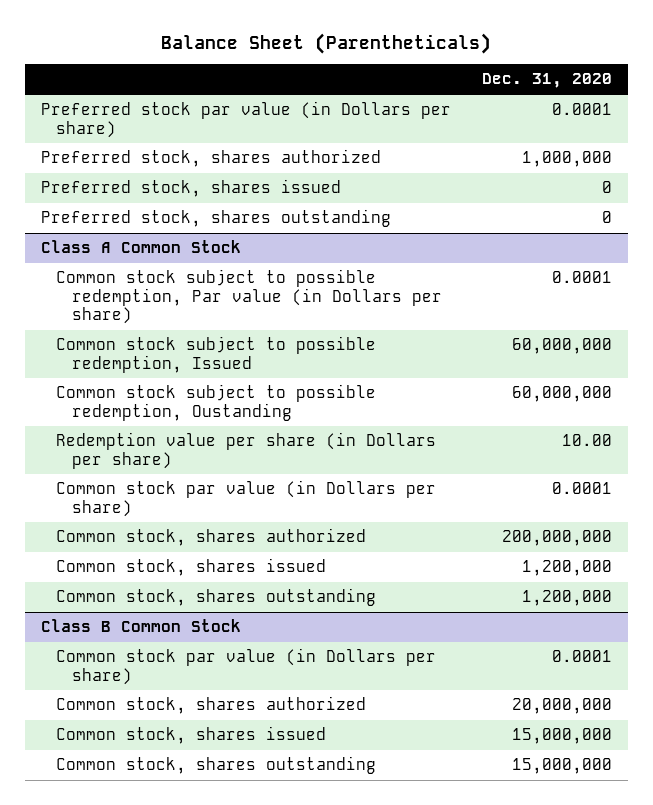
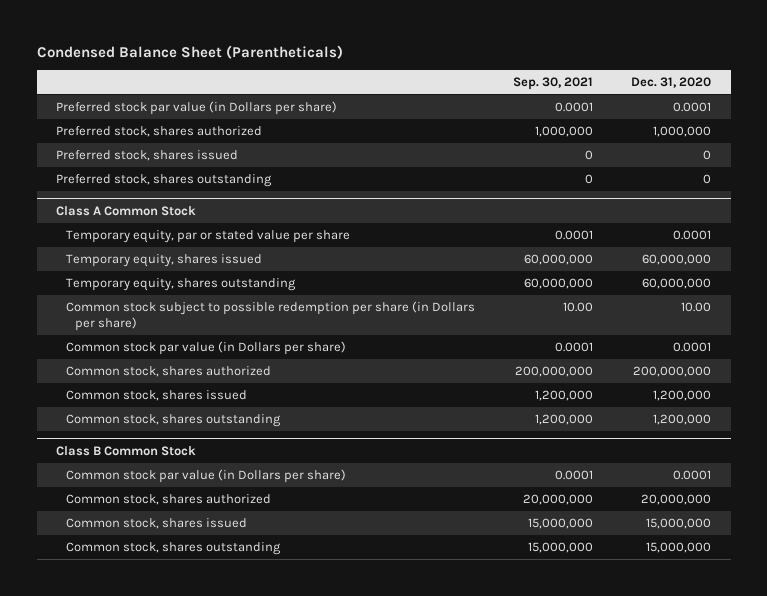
[161,32,492,54] Balance Sheet (Parentheticals) -> [36,45,343,60] Condensed Balance Sheet (Parentheticals)
none -> [512,77,593,91] Sep. 30, 2021
[56,269,442,325] Common stock subject to possible redemption, Par value (in Dollars per share) -> [65,229,350,243] Temporary equity, par or stated value per share
[56,336,377,373] Common stock subject to possible redemption, Issued -> [65,253,262,267] Temporary equity, shares issued
[56,384,377,421] Common stock subject to possible redemption, Oustanding -> [65,277,296,291] Temporary equity, shares outstanding
[56,432,437,469] Redemption value per share (in Dollars per share) -> [65,300,475,331] Common stock subject to possible redemption per share (in Dollars per share)

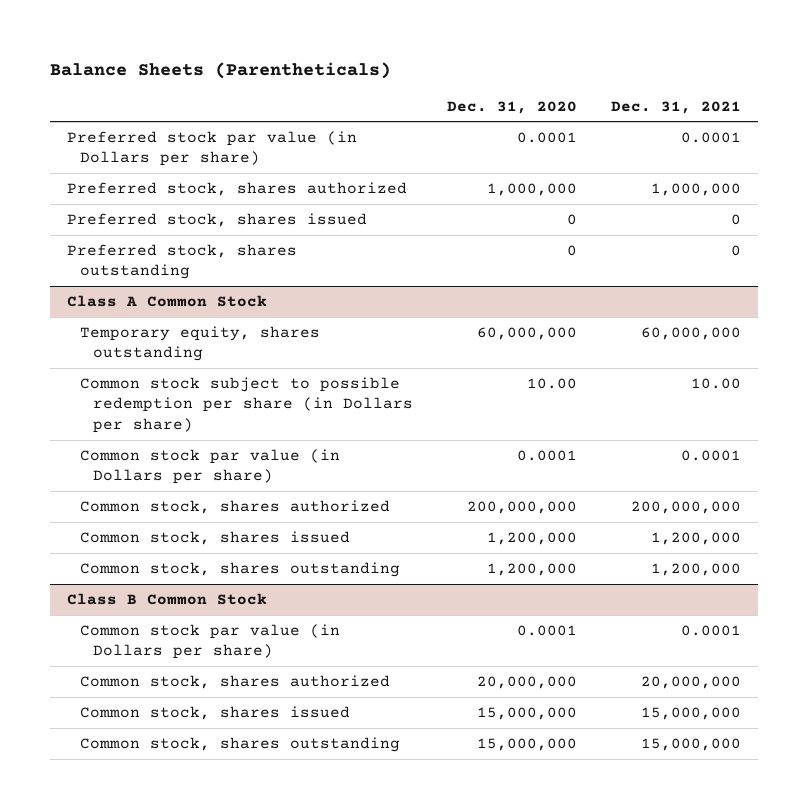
[36,45,343,60] Condensed Balance Sheet (Parentheticals) -> [49,61,391,79] Balance Sheets (Parentheticals)
[512,77,593,91] Sep. 30, 2021 -> none
none -> [610,100,741,114] Dec. 31, 2021
[65,229,350,243] Temporary equity, par or stated value per share -> none
[65,253,262,267] Temporary equity, shares issued -> none

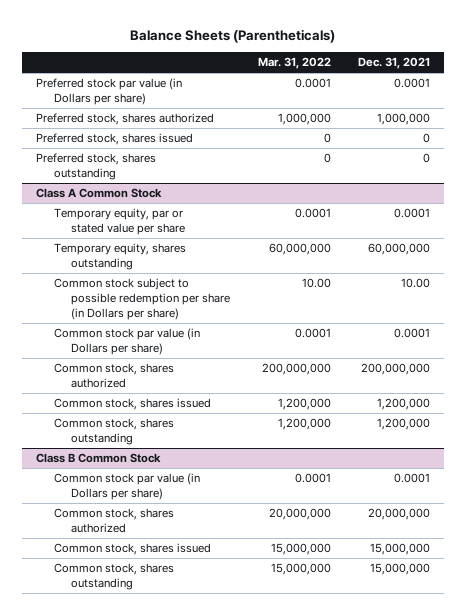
[446,100,577,114] Dec. 31, 2020 -> none
none -> [257,57,331,70] Mar. 31, 2022
none -> [53,208,186,236] Temporary equity, par or stated value per share

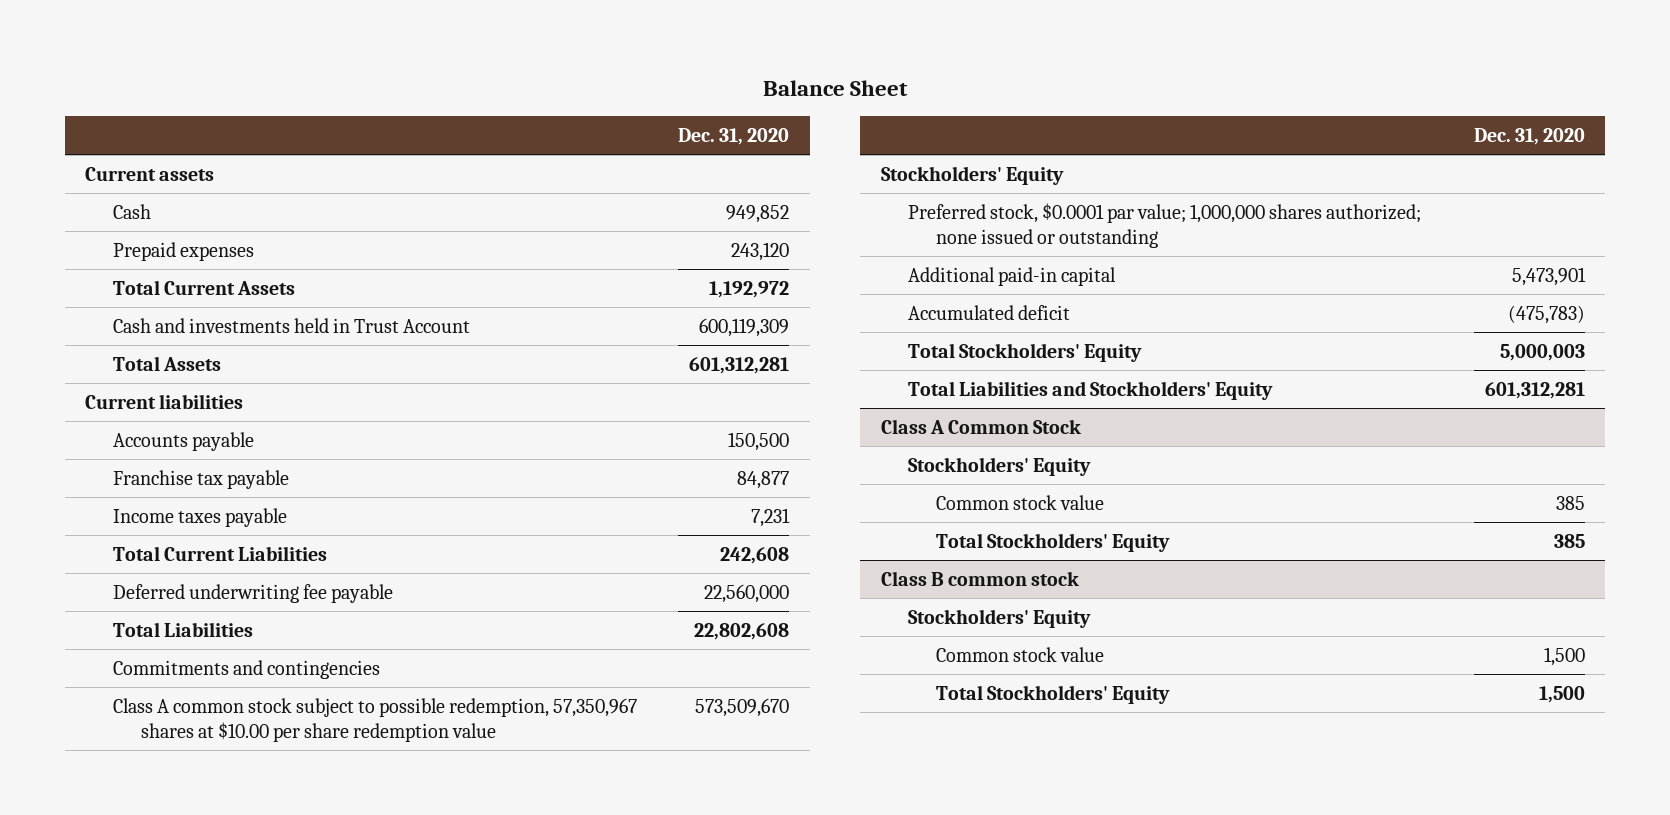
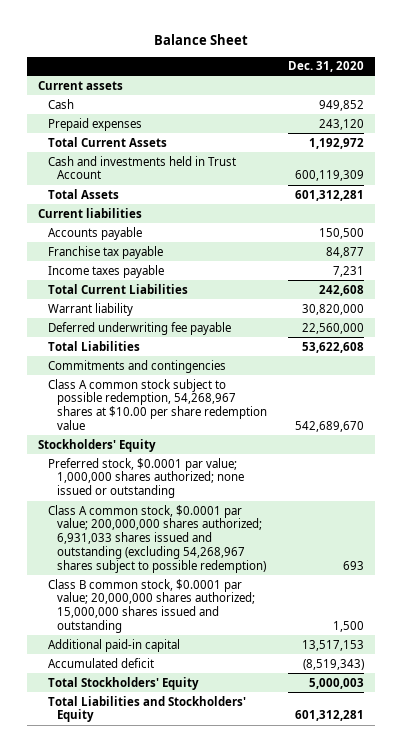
none -> [47,302,133,316] Warrant liability
[694,622,790,640] 22,802,608 -> [302,341,365,353] 53,622,608
[113,697,638,742] Class A common stock subject to possible redemption, 57,350,967 shares at $10.00 per share redemption value -> [47,378,268,431] Class A common stock subject to possible redemption, 54,268,967 shares at $10.00 per share redemption value
[695,697,790,717] 573,509,670 -> [295,421,365,433] 542,689,670
none -> [47,504,267,573] Class A common stock, $0.0001 par value; 200,000,000 shares authorized; 6,931,033 shares issued and outstanding (excluding 54,268,967 shares subject to possible redemption)
none -> [47,578,256,634] Class B common stock, $0.0001 par value; 20,000,000 shares authorized; 15,000,000 shares issued and outstanding
[1511,266,1586,286] 5,473,901 -> [302,639,365,651] 13,517,153
[1507,304,1585,324] (475,783) -> [303,658,365,670] (8,519,343)
[880,418,1081,434] Class A Common Stock -> none
[908,456,1092,476] Stockholders' Equity -> none
[936,494,1105,510] Common stock value -> none
[936,532,1171,552] Total Stockholders' Equity -> none
[880,570,1079,586] Class B common stock -> none
[908,608,1092,628] Stockholders' Equity -> none
[936,646,1105,662] Common stock value -> none
[936,684,1171,704] Total Stockholders' Equity -> none

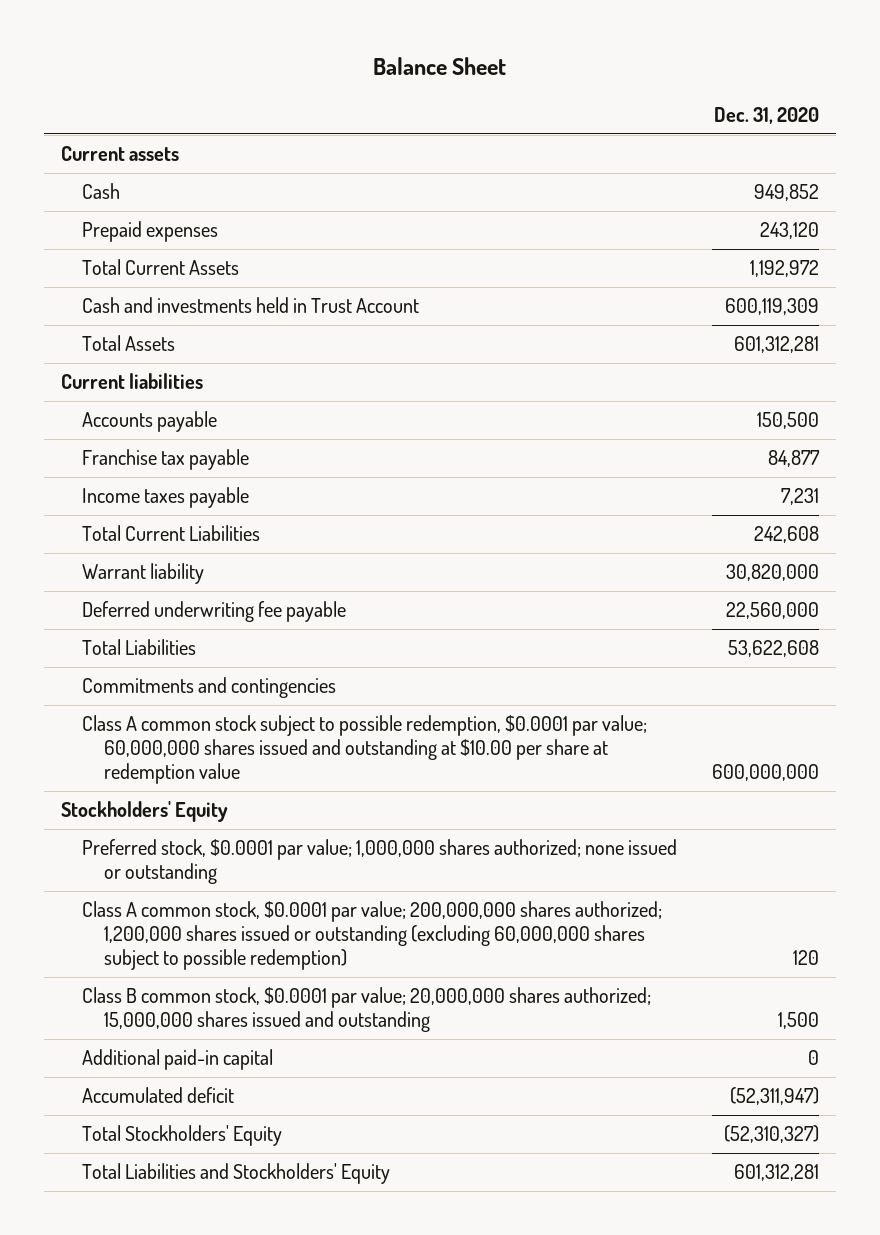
[47,378,268,431] Class A common stock subject to possible redemption, 54,268,967 shares at $10.00 per share redemption value -> [82,715,648,785] Class A common stock subject to possible redemption, $0.0001 par value; 60,000,000 shares issued and outstanding at $10.00 per share at redemption value
[295,421,365,433] 542,689,670 -> [712,764,820,782] 600,000,000
[47,504,267,573] Class A common stock, $0.0001 par value; 200,000,000 shares authorized; 6,931,033 shares issued and outstanding (excluding 54,268,967 shares subject to possible redemption) -> [82,901,663,971] Class A common stock, $0.0001 par value; 200,000,000 shares authorized; 1,200,000 shares issued or outstanding (excluding 60,000,000 shares subject to possible redemption)
[343,560,365,570] 693 -> [793,950,820,966] 120
[302,639,365,651] 13,517,153 -> [808,1050,820,1066] 0
[303,658,365,670] (8,519,343) -> [730,1087,820,1106] (52,311,947)
[309,677,365,689] 5,000,003 -> [724,1125,820,1144] (52,310,327)

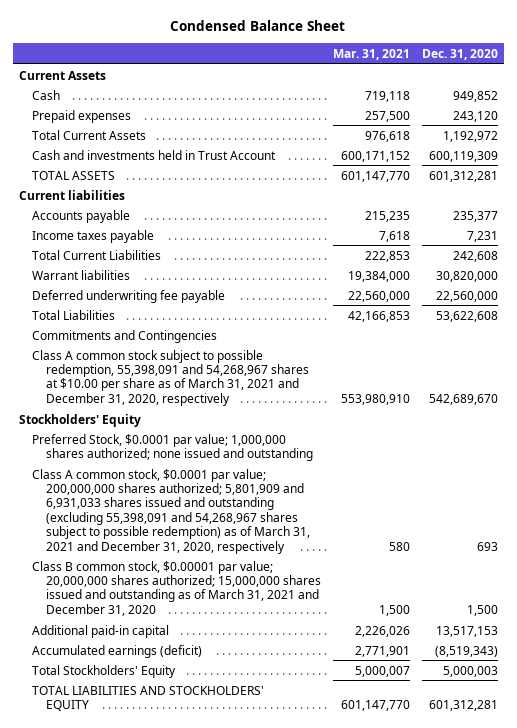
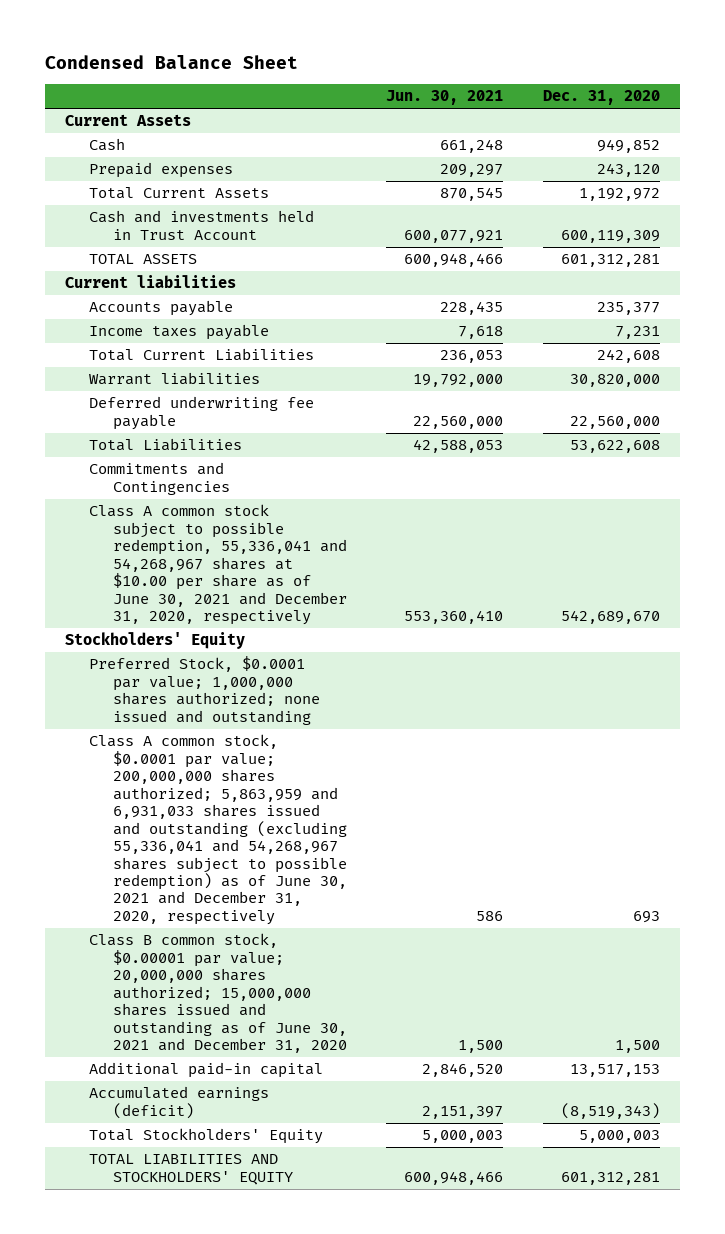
[333,48,411,60] Mar. 31, 2021 -> none
none -> [386,90,504,106] Jun. 30, 2021
[32,349,310,406] Class A common stock subject to possible redemption, 55,398,091 and 54,268,967 shares at $10.00 per share as of March 31, 2021 and December 31, 2020, respectively -> [88,504,347,626] Class A common stock subject to possible redemption, 55,336,041 and 54,268,967 shares at $10.00 per share as of June 30, 2021 and December 31, 2020, respectively
[32,468,311,554] Class A common stock, $0.0001 par value; 200,000,000 shares authorized; 5,801,909 and 6,931,033 shares issued and outstanding (excluding 55,398,091 and 54,268,967 shares subject to possible redemption) as of March 31, 2021 and December 31, 2020, respectively -> [88,734,347,925] Class A common stock, $0.0001 par value; 200,000,000 shares authorized; 5,863,959 and 6,931,033 shares issued and outstanding (excluding 55,336,041 and 54,268,967 shares subject to possible redemption) as of June 30, 2021 and December 31, 2020, respectively
[32,560,322,616] Class B common stock, $0.00001 par value; 20,000,000 shares authorized; 15,000,000 shares issued and outstanding as of March 31, 2021 and December 31, 2020 -> [88,933,347,1054] Class B common stock, $0.00001 par value; 20,000,000 shares authorized; 15,000,000 shares issued and outstanding as of June 30, 2021 and December 31, 2020

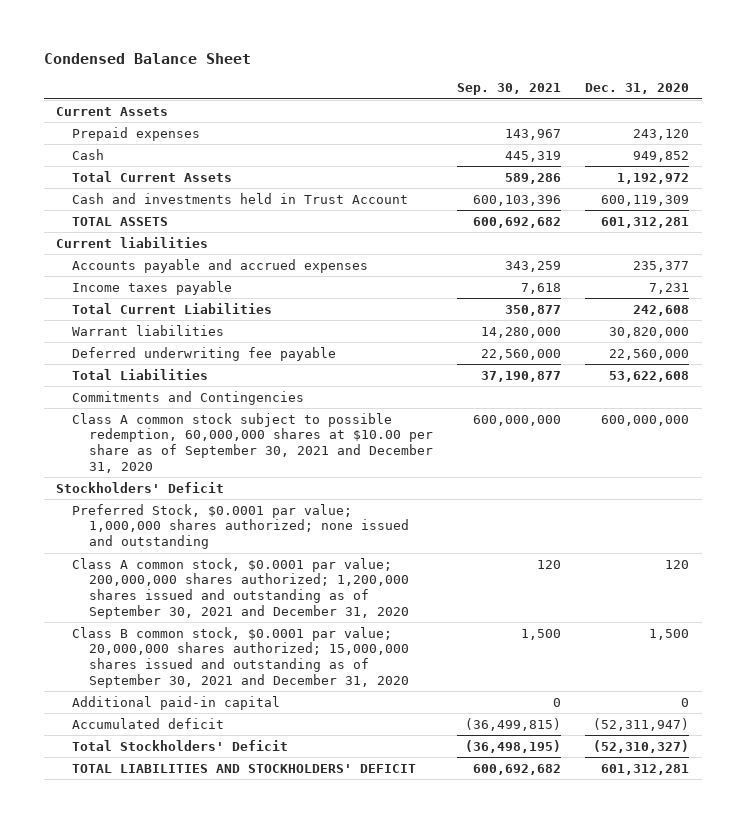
[386,90,504,106] Jun. 30, 2021 -> none
none -> [456,83,561,96] Sep. 30, 2021
[88,138,125,152] Cash -> [72,148,105,160] Cash
[88,300,233,317] Accounts payable -> [72,258,369,273] Accounts payable and accrued expenses
[88,504,347,626] Class A common stock subject to possible redemption, 55,336,041 and 54,268,967 shares at $10.00 per share as of June 30, 2021 and December 31, 2020, respectively -> [72,412,433,473] Class A common stock subject to possible redemption, 60,000,000 shares at $10.00 per share as of September 30, 2021 and December 31, 2020
[560,610,660,625] 542,689,670 -> [601,414,690,426] 600,000,000
[65,632,246,650] Stockholders' Equity -> [55,481,224,493] Stockholders' Deficit
[88,734,347,925] Class A common stock, $0.0001 par value; 200,000,000 shares authorized; 5,863,959 and 6,931,033 shares issued and outstanding (excluding 55,336,041 and 54,268,967 shares subject to possible redemption) as of June 30, 2021 and December 31, 2020, respectively -> [72,557,409,619] Class A common stock, $0.0001 par value; 200,000,000 shares authorized; 1,200,000 shares issued and outstanding as of September 30, 2021 and December 31, 2020
[632,910,660,923] 693 -> [665,559,690,569] 120
[88,933,347,1054] Class B common stock, $0.00001 par value; 20,000,000 shares authorized; 15,000,000 shares issued and outstanding as of June 30, 2021 and December 31, 2020 -> [72,626,409,688] Class B common stock, $0.0001 par value; 20,000,000 shares authorized; 15,000,000 shares issued and outstanding as of September 30, 2021 and December 31, 2020
[569,1064,660,1078] 13,517,153 -> [681,697,690,707] 0
[88,1086,269,1119] Accumulated earnings (deficit) -> [72,717,225,729] Accumulated deficit
[560,1102,660,1119] (8,519,343) -> [593,717,690,731] (52,311,947)
[88,1128,323,1145] Total Stockholders' Equity -> [72,739,289,751] Total Stockholders' Deficit
[578,1130,660,1144] 5,000,003 -> [593,739,690,753] (52,310,327)
[88,1154,293,1185] TOTAL LIABILITIES AND STOCKHOLDERS' EQUITY -> [72,763,417,773] TOTAL LIABILITIES AND STOCKHOLDERS' DEFICIT

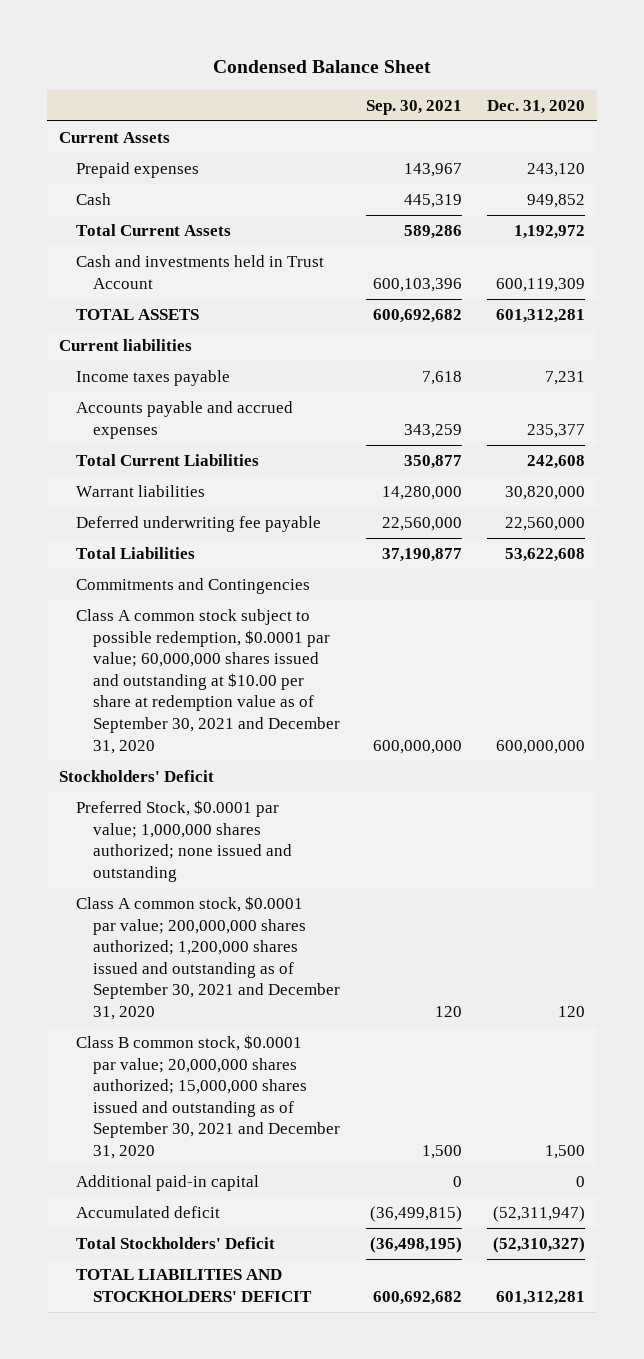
[72,258,369,273] Accounts payable and accrued expenses -> [76,401,294,439] Accounts payable and accrued expenses
[72,412,433,473] Class A common stock subject to possible redemption, 60,000,000 shares at $10.00 per share as of September 30, 2021 and December 31, 2020 -> [76,609,341,754] Class A common stock subject to possible redemption, $0.0001 par value; 60,000,000 shares issued and outstanding at $10.00 per share at redemption value as of September 30, 2021 and December 31, 2020

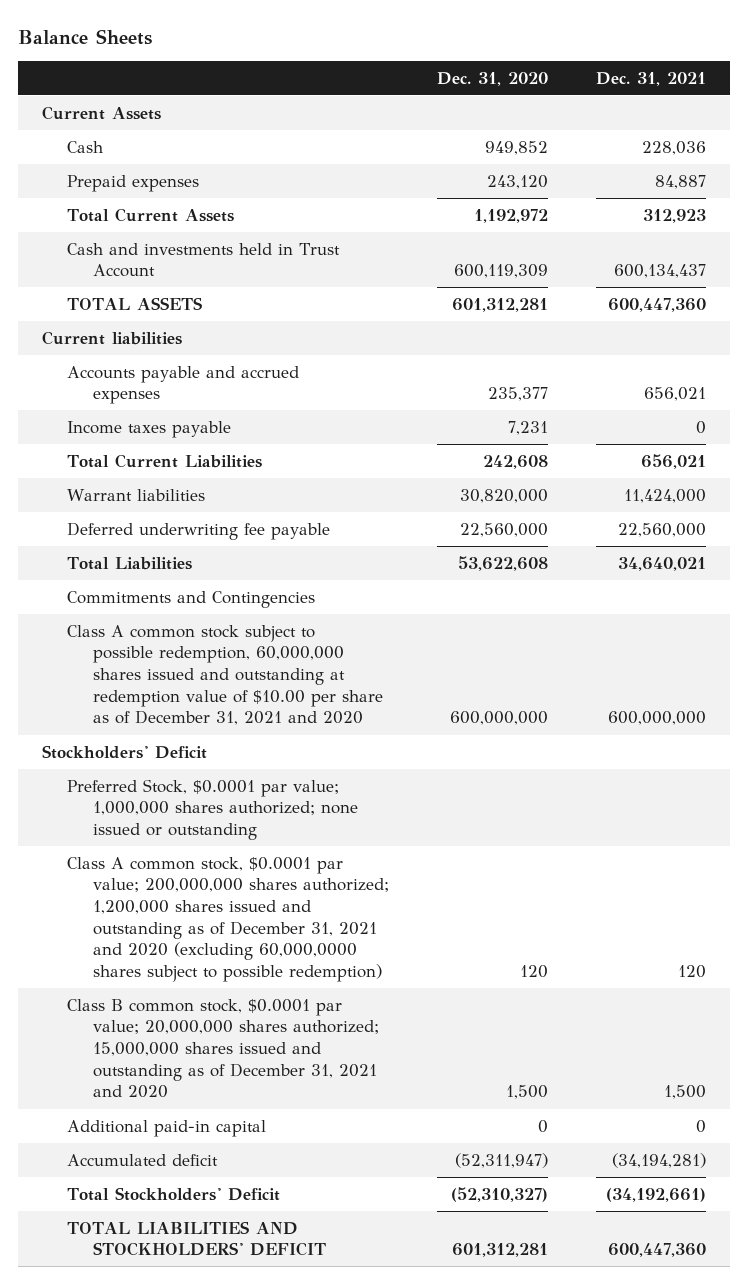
[212,59,431,73] Condensed Balance Sheet -> [17,28,152,45] Balance Sheets
[365,99,462,115] Sep. 30, 2021 -> none
none -> [595,71,706,86] Dec. 31, 2021
[76,162,200,179] Prepaid expenses -> [67,174,200,192] Prepaid expenses
[76,370,231,387] Income taxes payable -> [67,420,232,438] Income taxes payable
[76,609,341,754] Class A common stock subject to possible redemption, $0.0001 par value; 60,000,000 shares issued and outstanding at $10.00 per share at redemption value as of September 30, 2021 and December 31, 2020 -> [67,624,384,726] Class A common stock subject to possible redemption, 60,000,000 shares issued and outstanding at redemption value of $10.00 per share as of December 31, 2021 and 2020
[76,800,293,882] Preferred Stock, $0.0001 par value; 1,000,000 shares authorized; none issued and outstanding -> [67,778,359,841] Preferred Stock, $0.0001 par value; 1,000,000 shares authorized; none issued or outstanding
[76,896,341,1020] Class A common stock, $0.0001 par value; 200,000,000 shares authorized; 1,200,000 shares issued and outstanding as of September 30, 2021 and December 31, 2020 -> [67,856,390,983] Class A common stock, $0.0001 par value; 200,000,000 shares authorized; 1,200,000 shares issued and outstanding as of December 31, 2021 and 2020 (excluding 60,000,0000 shares subject to possible redemption)
[76,1035,341,1159] Class B common stock, $0.0001 par value; 20,000,000 shares authorized; 15,000,000 shares issued and outstanding as of September 30, 2021 and December 31, 2020 -> [67,998,380,1099] Class B common stock, $0.0001 par value; 20,000,000 shares authorized; 15,000,000 shares issued and outstanding as of December 31, 2021 and 2020

